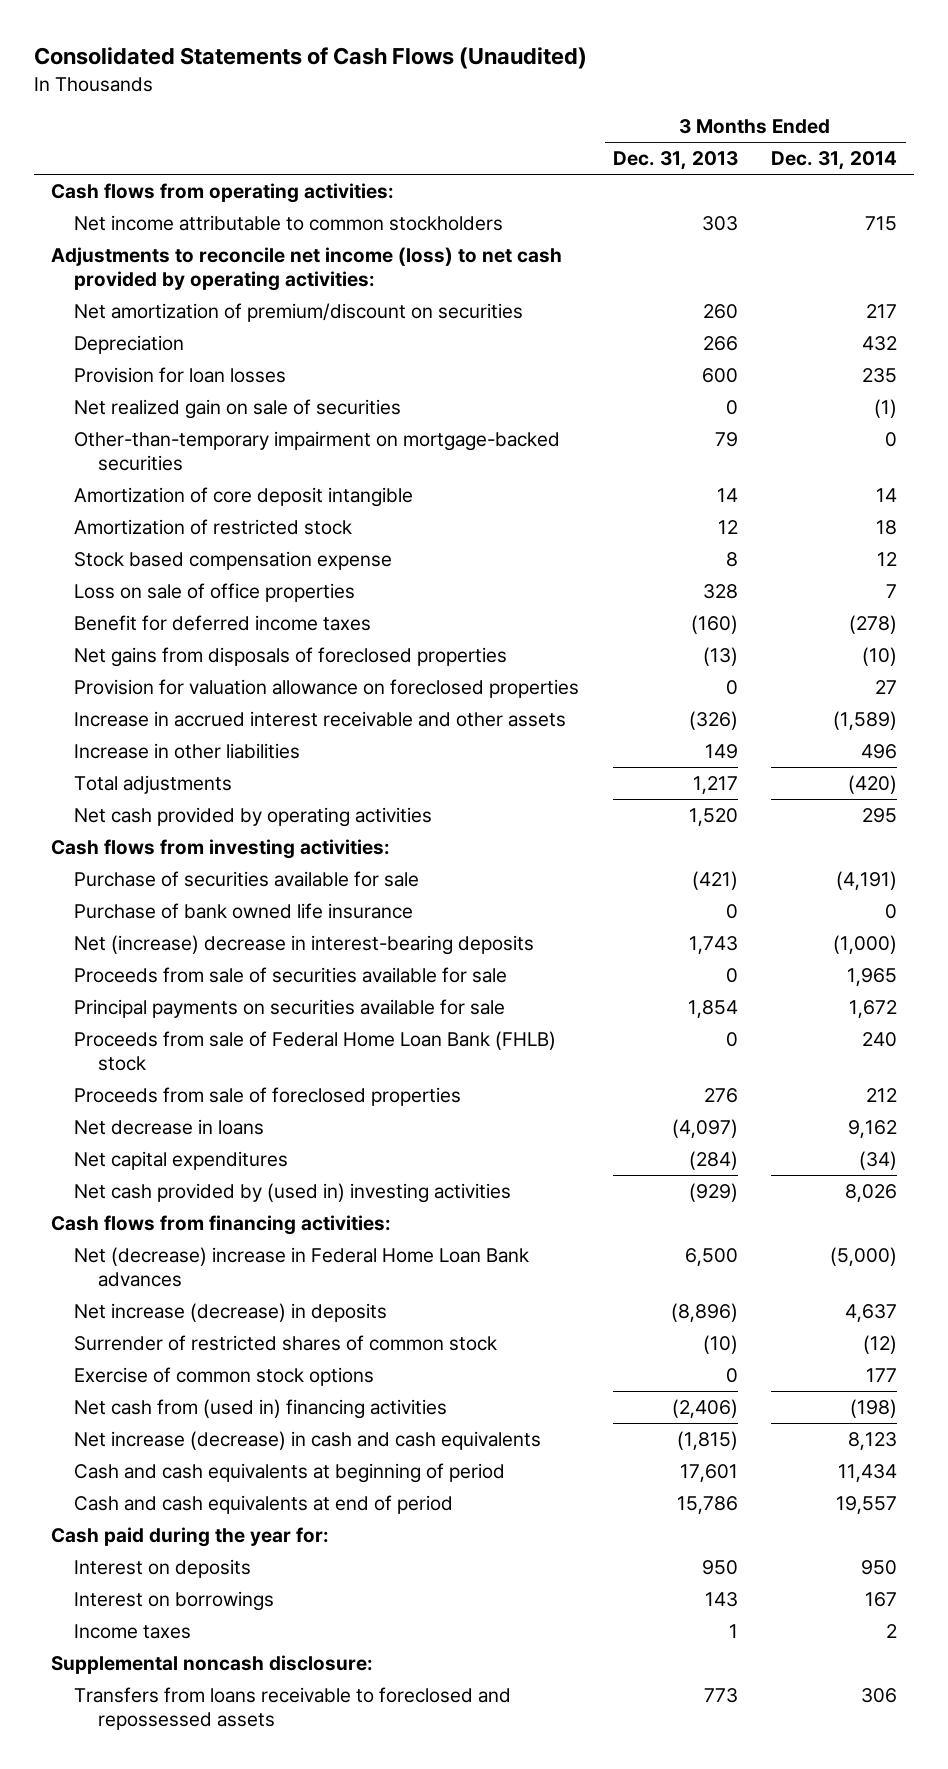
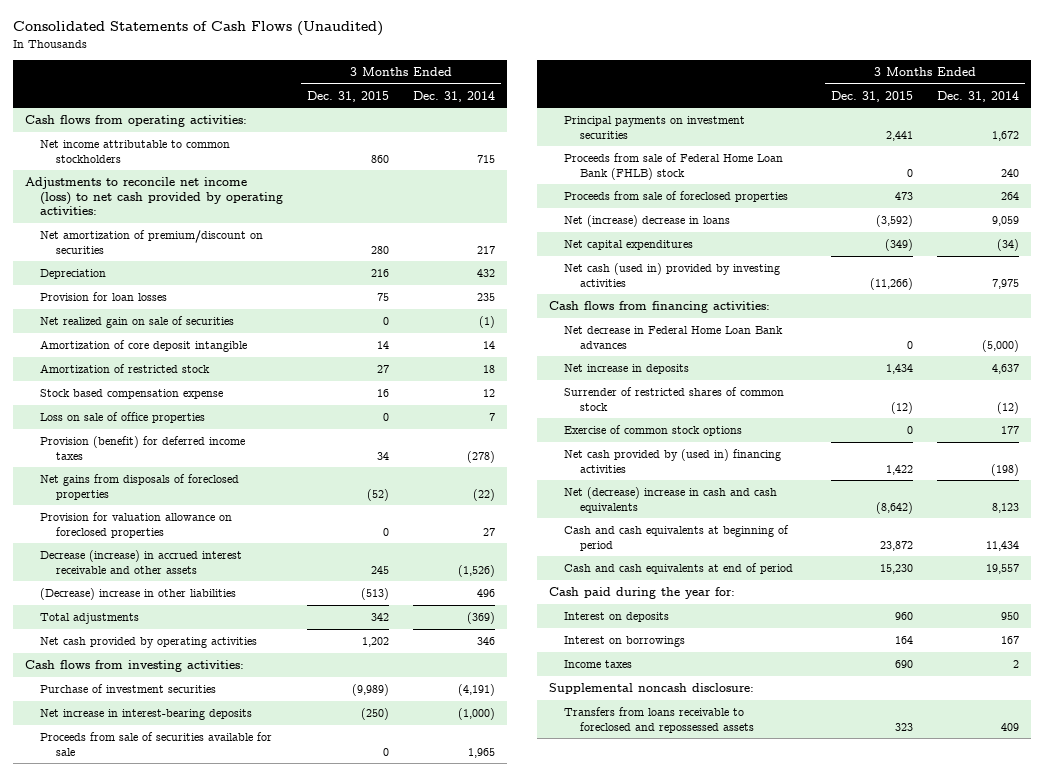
[612,151,738,171] Dec. 31, 2013 -> none
none -> [306,90,389,102] Dec. 31, 2015
[74,430,561,471] Other-than-temporary impairment on mortgage-backed securities -> none
[74,614,372,631] Benefit for deferred income taxes -> [40,436,246,460] Provision (benefit) for deferred income taxes
[862,646,898,666] (10) -> [472,488,495,501] (22)
[74,710,567,727] Increase in accrued interest receivable and other assets -> [40,550,243,574] Decrease (increase) in accrued interest receivable and other assets
[833,710,898,730] (1,589) -> [457,564,495,577] (1,526)
[74,742,301,759] Increase in other liabilities -> [40,588,237,601] (Decrease) increase in other liabilities
[848,774,898,794] (420) -> [466,612,495,625] (369)
[862,807,898,823] 295 -> [476,637,495,646] 346
[74,902,414,919] Purchase of bank owned life insurance -> none
[74,870,420,887] Purchase of securities available for sale -> [40,684,217,694] Purchase of investment securities
[74,934,535,955] Net (increase) decrease in interest-bearing deposits -> [40,709,253,721] Net increase in interest-bearing deposits
[74,998,506,1018] Principal payments on securities available for sale -> [564,116,746,139] Principal payments on investment securities
[866,1087,898,1102] 212 -> [1000,192,1019,201] 264
[74,1118,265,1135] Net decrease in loans -> [564,215,731,228] Net (increase) decrease in loans
[848,1119,898,1138] 9,162 -> [991,216,1019,227] 9,059
[74,1182,512,1203] Net cash provided by (used in) investing activities -> [564,263,781,287] Net cash (used in) provided by investing activities
[845,1183,898,1202] 8,026 -> [991,278,1019,289] 7,975
[74,1246,530,1287] Net (decrease) increase in Federal Home Loan Bank advances -> [564,326,784,349] Net decrease in Federal Home Loan Bank advances
[74,1302,388,1322] Net increase (decrease) in deposits -> [564,364,690,375] Net increase in deposits
[74,1398,448,1419] Net cash from (used in) financing activities -> [564,449,782,473] Net cash provided by (used in) financing activities
[74,1430,542,1450] Net increase (decrease) in cash and cash equivalents -> [564,487,778,513] Net (decrease) increase in cash and cash equivalents
[861,1687,898,1703] 306 -> [1000,722,1019,731] 409

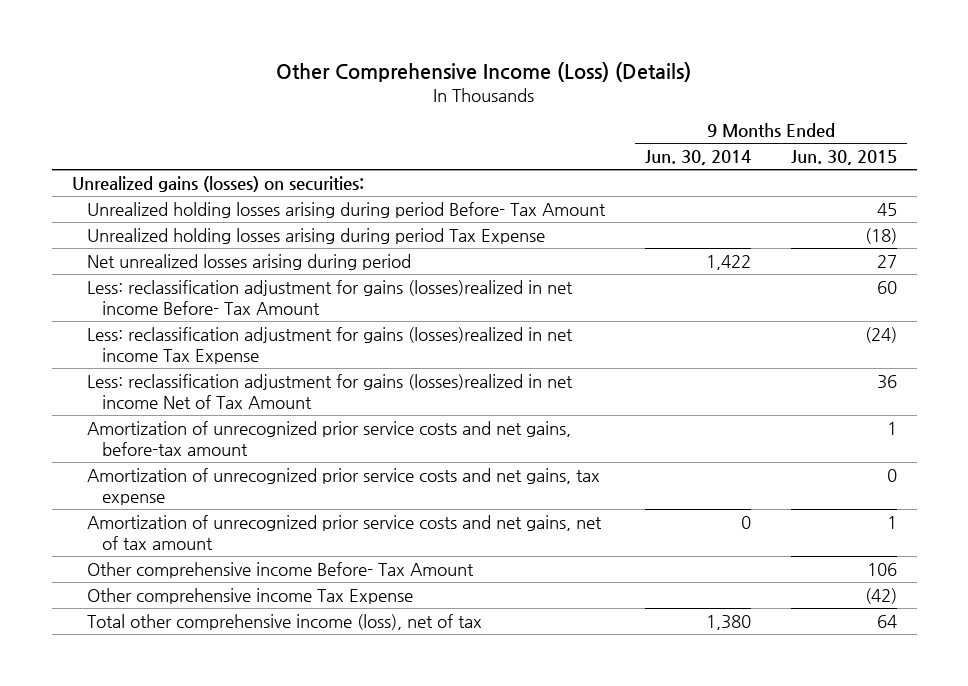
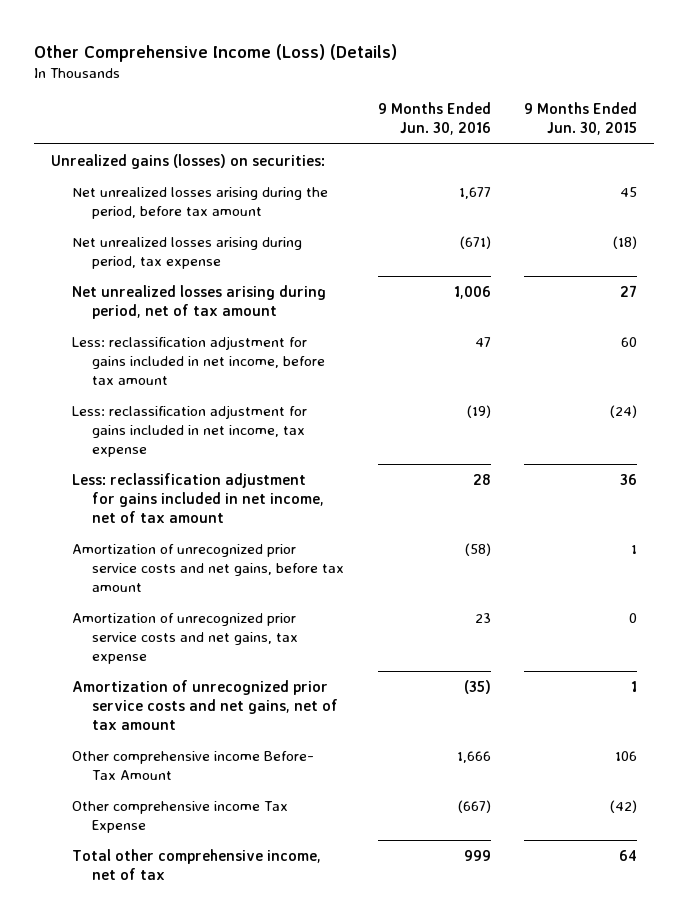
[644,150,751,166] Jun. 30, 2014 -> none
none -> [377,102,491,136] 9 Months Ended Jun. 30, 2016
[86,201,606,218] Unrealized holding losses arising during period Before- Tax Amount -> [71,186,328,219] Net unrealized losses arising during the period, before tax amount
[86,227,545,244] Unrealized holding losses arising during period Tax Expense -> [71,236,302,269] Net unrealized losses arising during period, tax expense
[86,253,411,270] Net unrealized losses arising during period -> [71,284,326,319] Net unrealized losses arising during period, net of tax amount
[86,279,573,316] Less: reclassification adjustment for gains (losses)realized in net income Before- Tax Amount -> [71,335,326,386] Less: reclassification adjustment for gains included in net income, before tax amount
[86,326,573,365] Less: reclassification adjustment for gains (losses)realized in net income Tax Expense -> [71,404,307,458] Less: reclassification adjustment for gains included in net income, tax expense
[86,373,573,410] Less: reclassification adjustment for gains (losses)realized in net income Net of Tax Amount -> [71,472,325,524] Less: reclassification adjustment for gains included in net income, net of tax amount
[86,420,571,457] Amortization of unrecognized prior service costs and net gains, before-tax amount -> [71,543,345,593] Amortization of unrecognized prior service costs and net gains, before tax amount
[86,613,482,630] Total other comprehensive income (loss), net of tax -> [71,848,321,880] Total other comprehensive income, net of tax

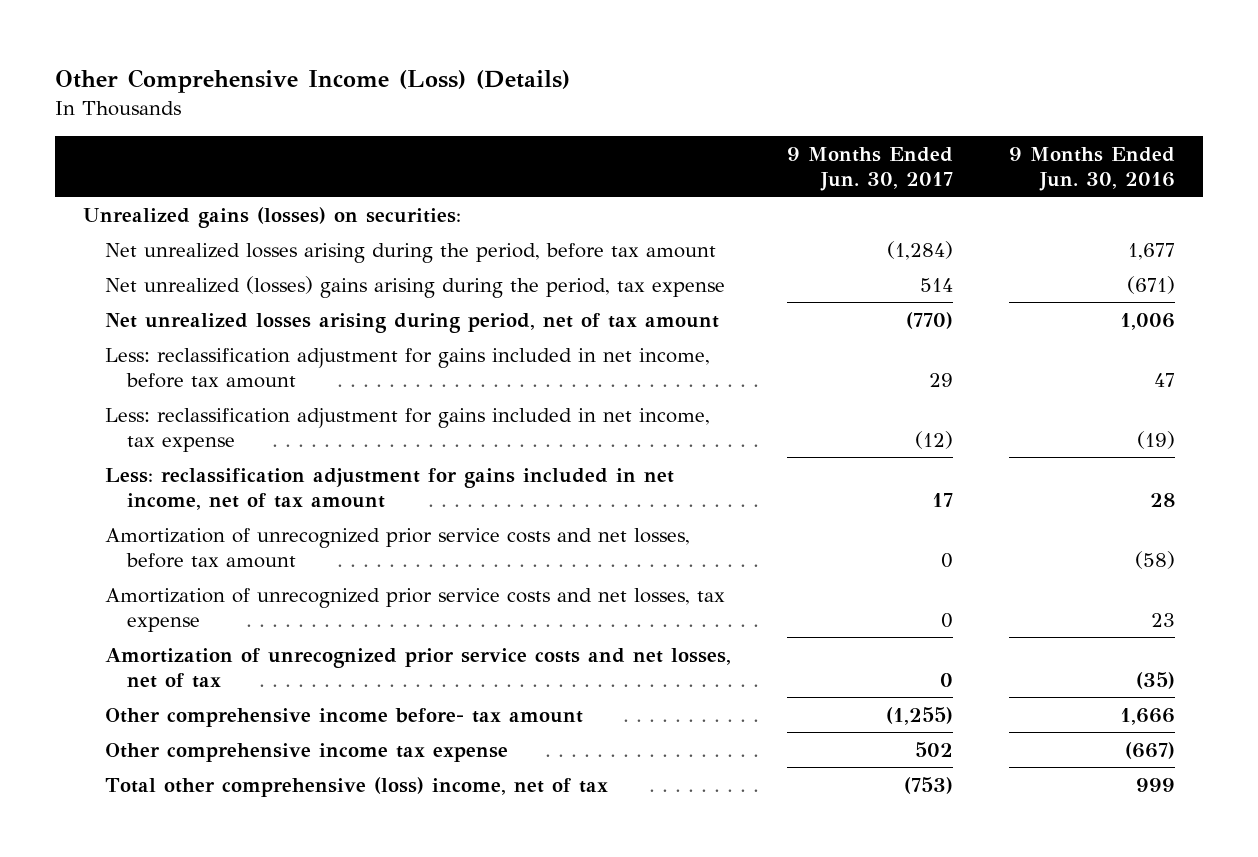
[524,102,638,136] 9 Months Ended Jun. 30, 2015 -> none
none -> [786,146,953,191] 9 Months Ended Jun. 30, 2017
[71,236,302,269] Net unrealized losses arising during period, tax expense -> [105,275,726,298] Net unrealized (losses) gains arising during the period, tax expense
[71,543,345,593] Amortization of unrecognized prior service costs and net gains, before tax amount -> [105,527,691,568] Amortization of unrecognized prior service costs and net losses, before tax amount
[71,612,299,665] Amortization of unrecognized prior service costs and net gains, tax expense -> [105,587,726,632] Amortization of unrecognized prior service costs and net losses, tax expense
[71,679,339,731] Amortization of unrecognized prior service costs and net gains, net of tax amount -> [105,647,732,688] Amortization of unrecognized prior service costs and net losses, net of tax
[71,750,314,780] Other comprehensive income Before- Tax Amount -> [105,707,584,727] Other comprehensive income before- tax amount
[71,800,288,833] Other comprehensive income Tax Expense -> [105,742,509,762] Other comprehensive income tax expense
[71,848,321,880] Total other comprehensive income, net of tax -> [105,776,609,797] Total other comprehensive (loss) income, net of tax

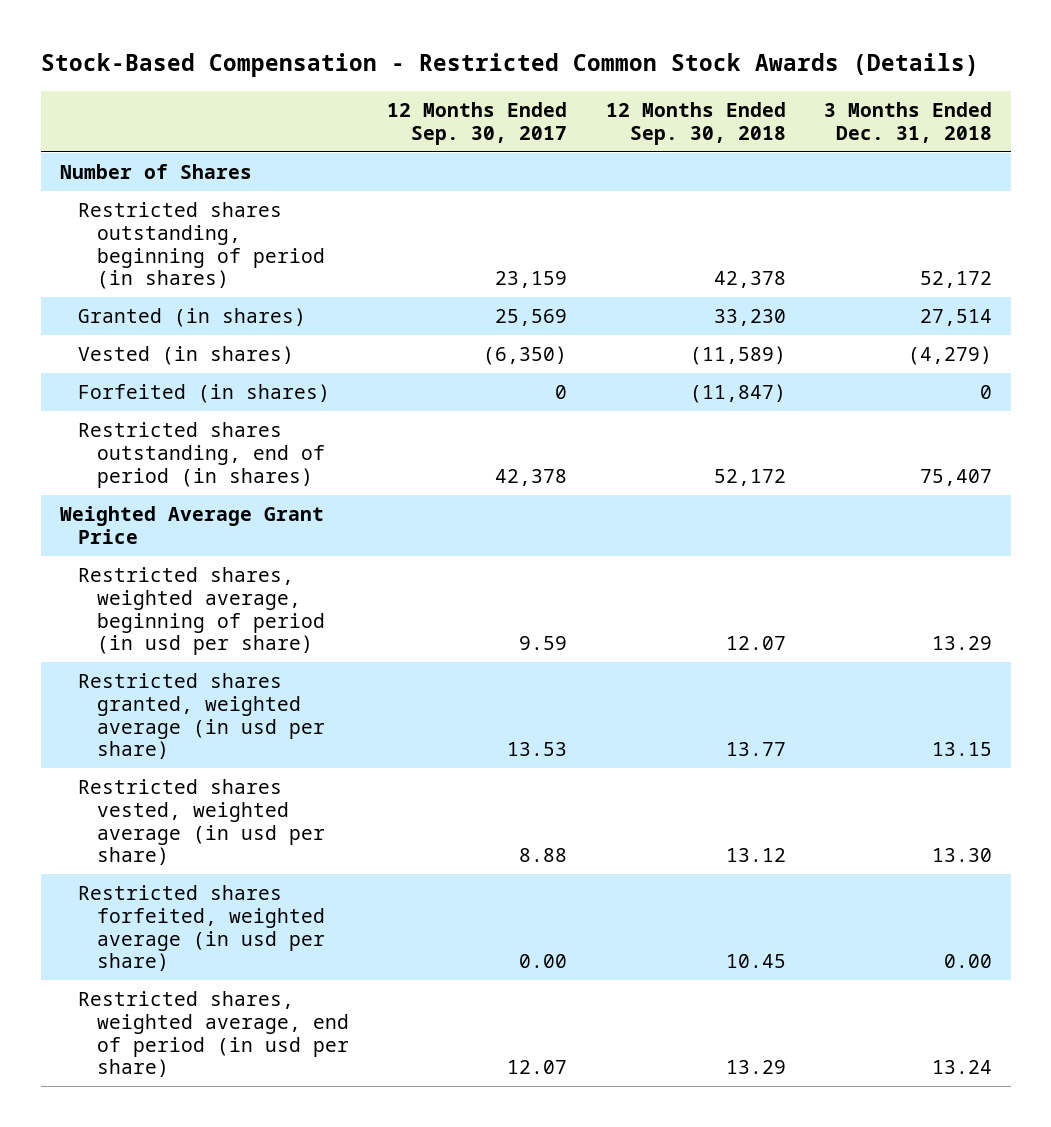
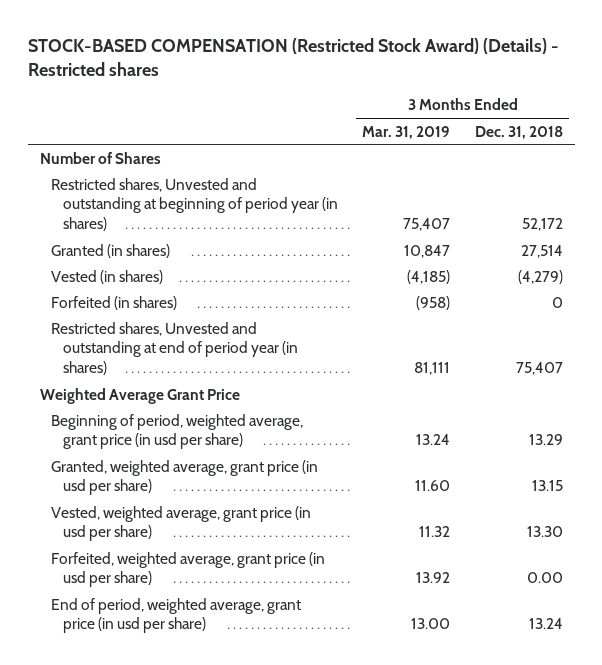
[40,53,979,78] Stock-Based Compensation - Restricted Common Stock Awards (Details) -> [27,37,559,76] STOCK-BASED COMPENSATION (Restricted Stock Award) (Details) - Restricted shares
[387,101,568,145] 12 Months Ended Sep. 30, 2017 -> none
[605,101,786,145] 12 Months Ended Sep. 30, 2018 -> none
none -> [362,125,451,139] Mar. 31, 2019
[78,202,326,290] Restricted shares outstanding, beginning of period (in shares) -> [51,177,339,231] Restricted shares, Unvested and outstanding at beginning of period year (in shares)
[78,422,326,488] Restricted shares outstanding, end of period (in shares) -> [51,321,299,375] Restricted shares, Unvested and outstanding at end of period year (in shares)
[78,567,326,656] Restricted shares, weighted average, beginning of period (in usd per share) -> [51,413,304,450] Beginning of period, weighted average, grant price (in usd per share)
[78,673,326,760] Restricted shares granted, weighted average (in usd per share) -> [51,459,319,496] Granted, weighted average, grant price (in usd per share)
[78,779,326,866] Restricted shares vested, weighted average (in usd per share) -> [51,505,312,542] Vested, weighted average, grant price (in usd per share)
[78,885,326,972] Restricted shares forfeited, weighted average (in usd per share) -> [51,551,326,588] Forfeited, weighted average, grant price (in usd per share)
[78,991,350,1078] Restricted shares, weighted average, end of period (in usd per share) -> [51,597,302,634] End of period, weighted average, grant price (in usd per share)

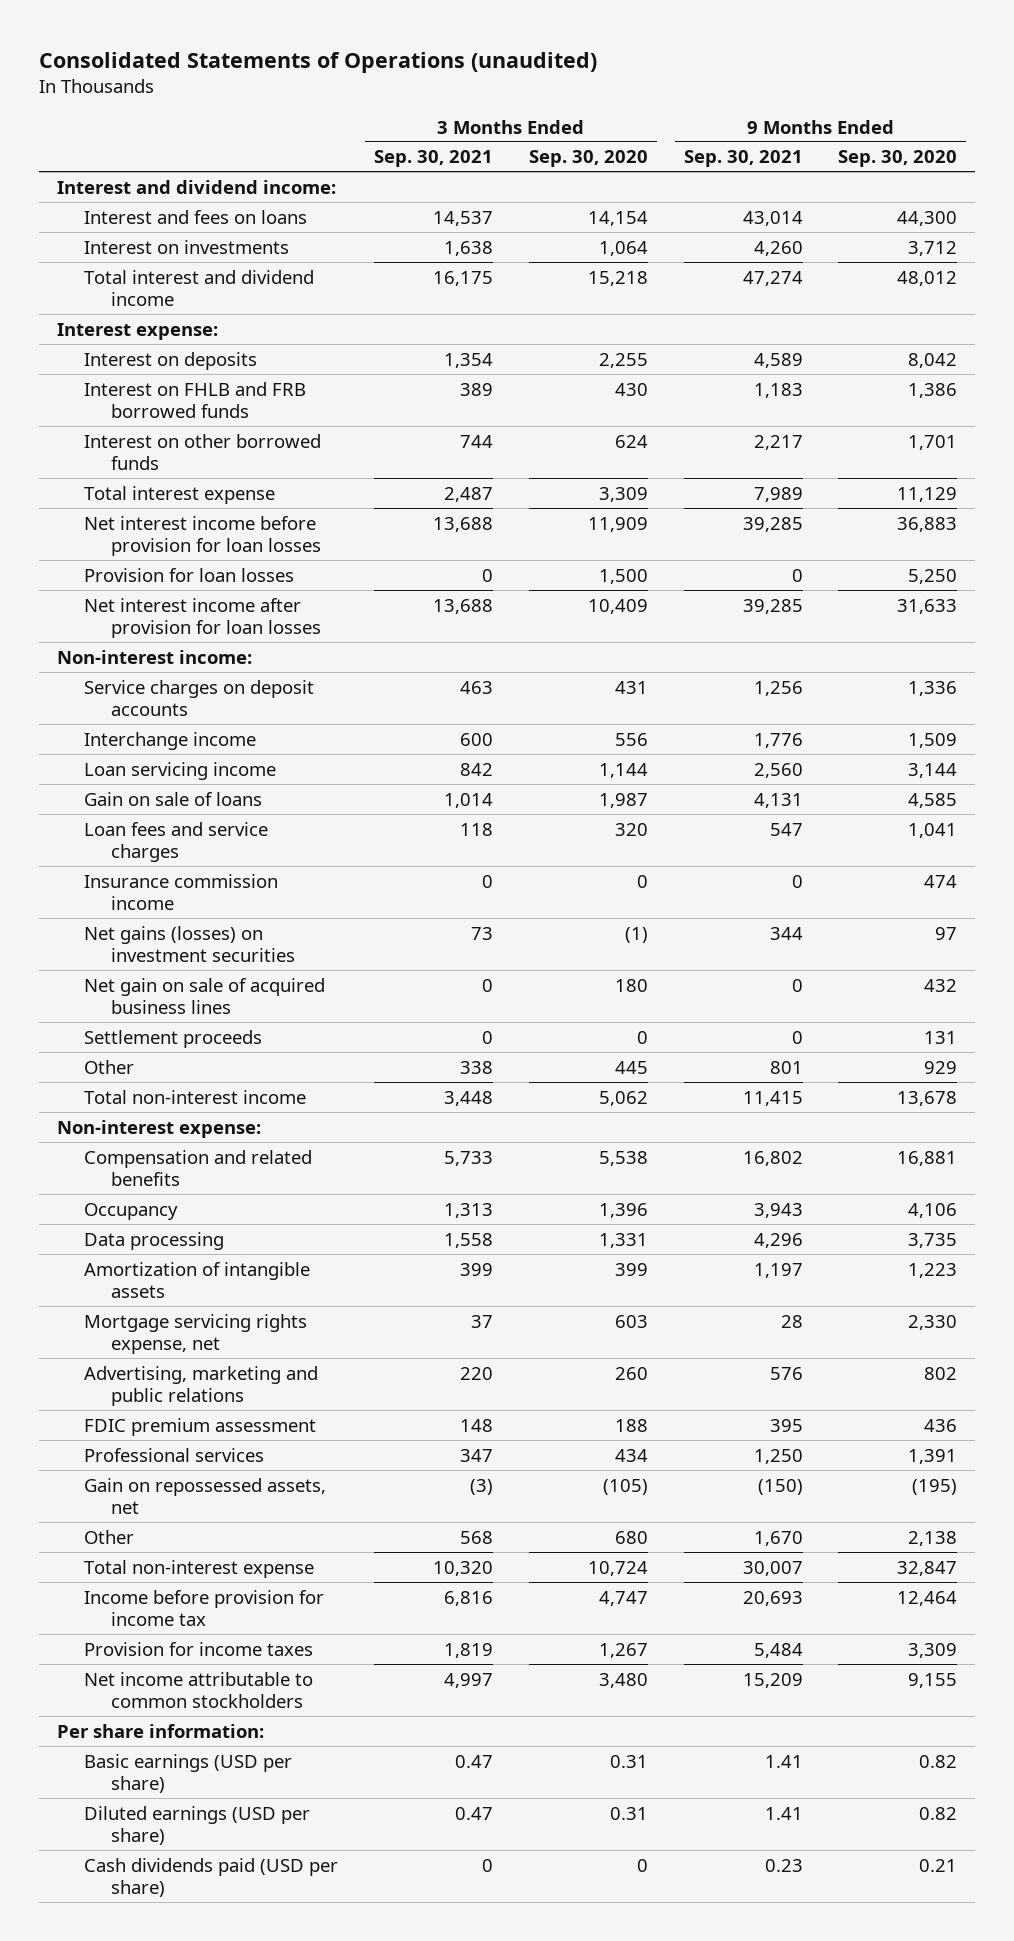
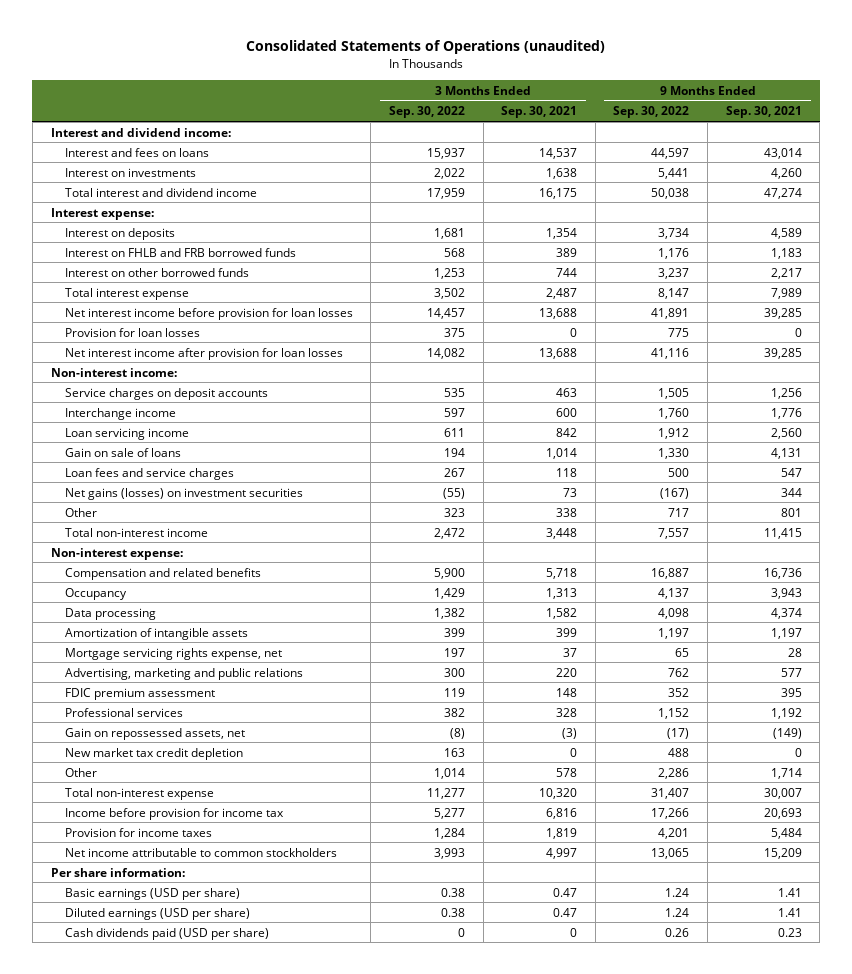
[528,150,648,168] Sep. 30, 2020 -> none
[838,150,958,168] Sep. 30, 2020 -> none
none -> [388,106,465,119] Sep. 30, 2022
none -> [613,106,690,119] Sep. 30, 2022
[84,873,279,911] Insurance commission income -> none
[84,977,326,1015] Net gain on sale of acquired business lines -> none
[84,1029,263,1048] Settlement proceeds -> none
[443,1150,493,1166] 5,733 -> [546,567,578,579] 5,718
[742,1150,803,1166] 16,802 -> [763,567,802,579] 16,736
[443,1232,493,1248] 1,558 -> [546,607,578,619] 1,582
[753,1232,803,1248] 4,296 -> [770,607,802,619] 4,374
[769,1366,803,1380] 576 -> [780,667,802,677] 577
[459,1448,493,1462] 347 -> [556,707,578,717] 328
[753,1448,803,1464] 1,250 -> [770,707,802,719] 1,192
[757,1478,803,1495] (150) -> [772,727,802,739] (149)
none -> [64,747,243,760] New market tax credit depletion
[459,1530,493,1544] 568 -> [556,767,578,777] 578
[753,1530,803,1546] 1,670 -> [770,767,802,779] 1,714

